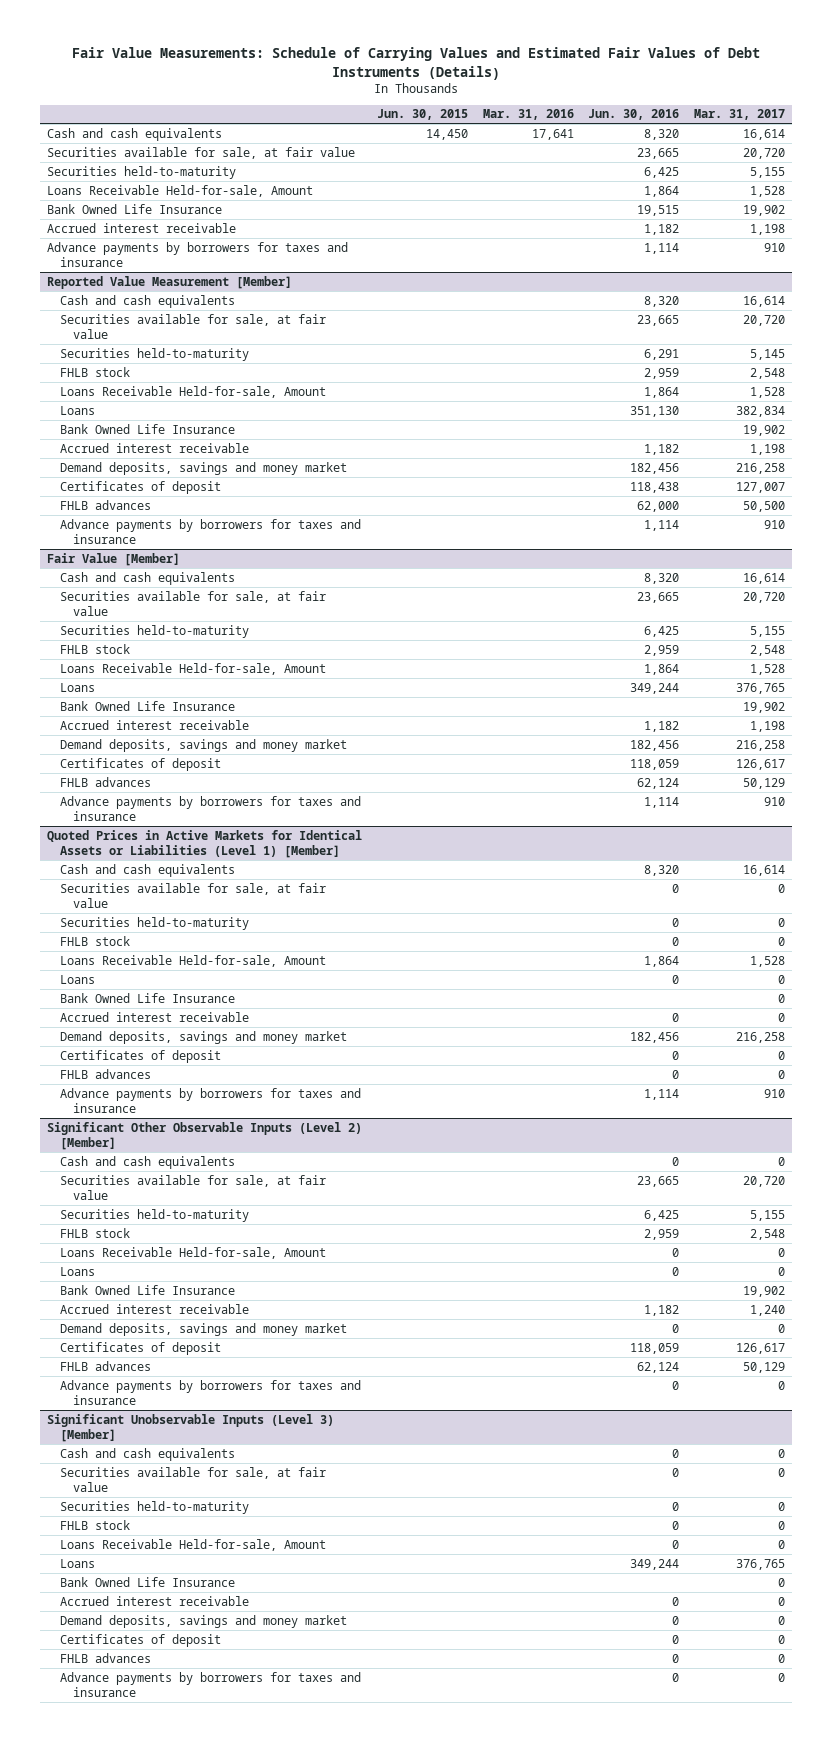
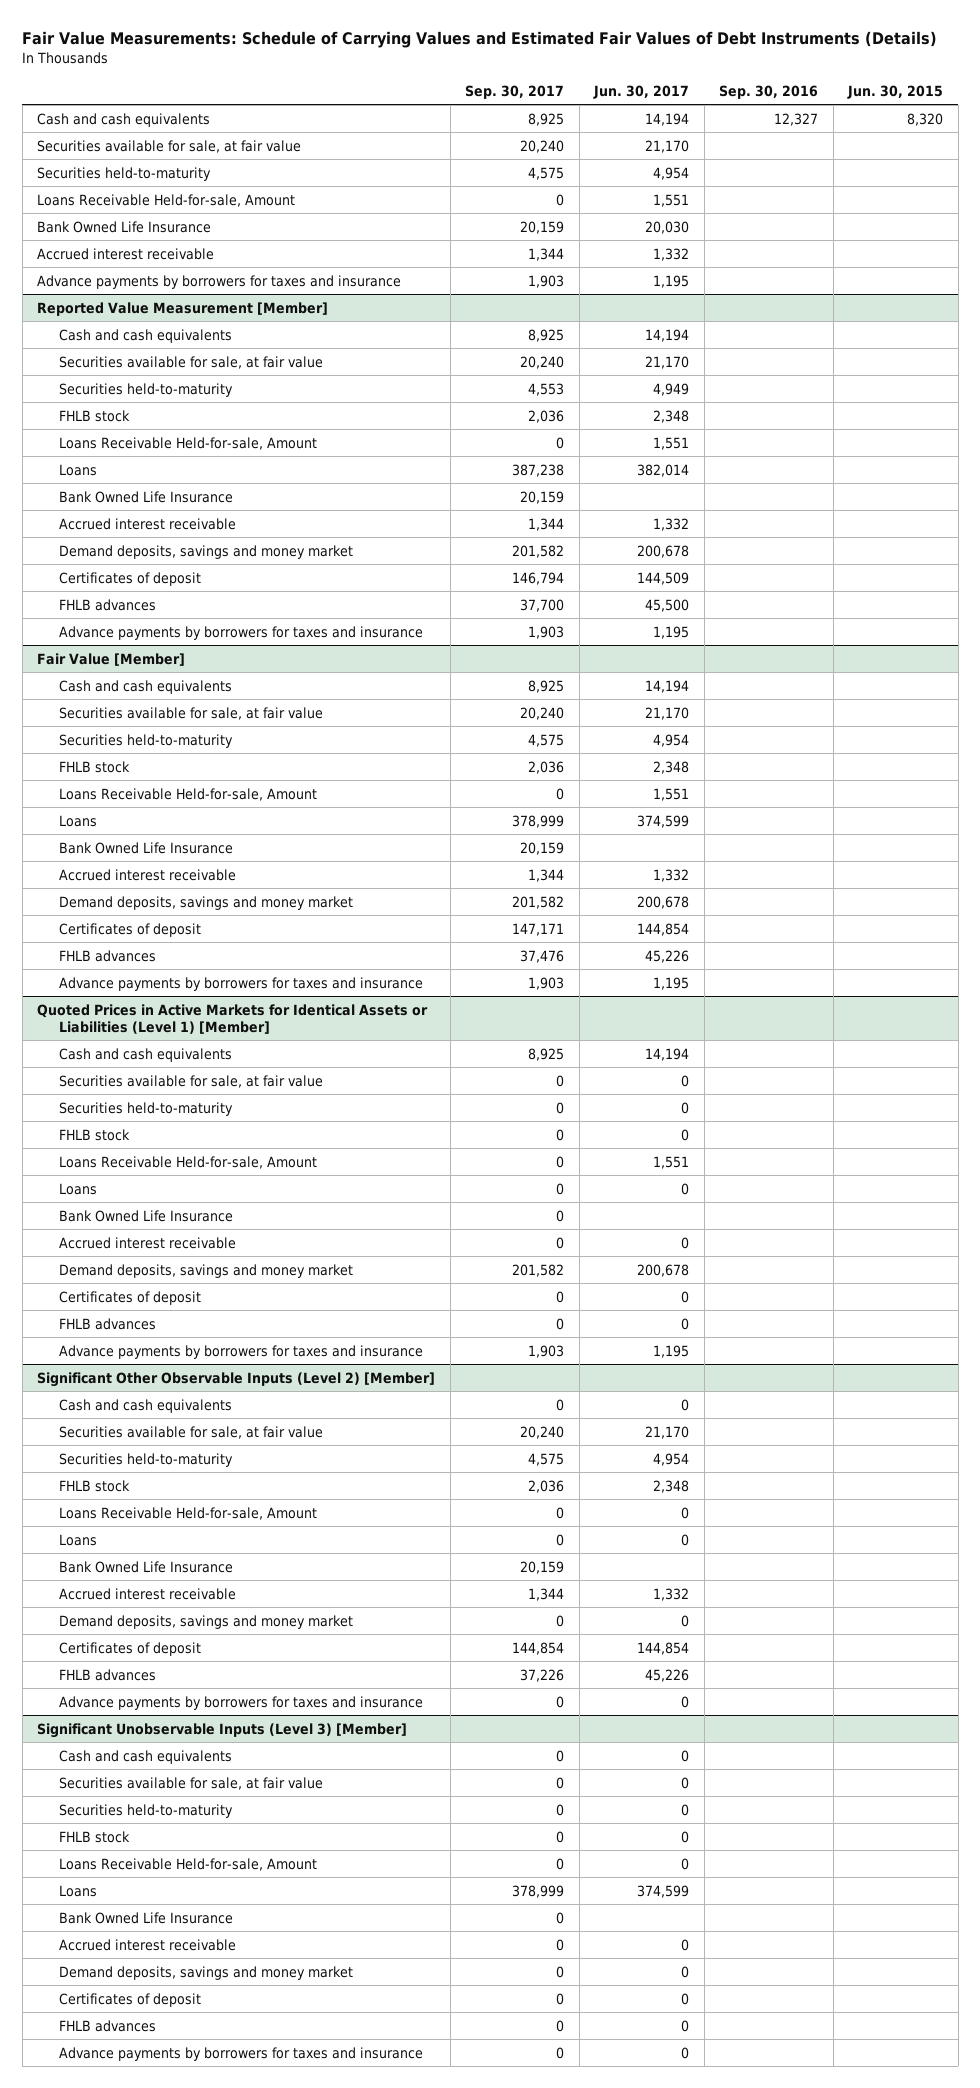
[482,109,574,121] Mar. 31, 2016 -> none
[588,109,680,121] Jun. 30, 2016 -> none
[693,109,785,121] Mar. 31, 2017 -> none
none -> [465,84,565,99] Sep. 30, 2017
none -> [593,84,690,99] Jun. 30, 2017
none -> [719,84,819,99] Sep. 30, 2016
[425,128,468,140] 14,450 -> [907,112,944,126] 8,320

